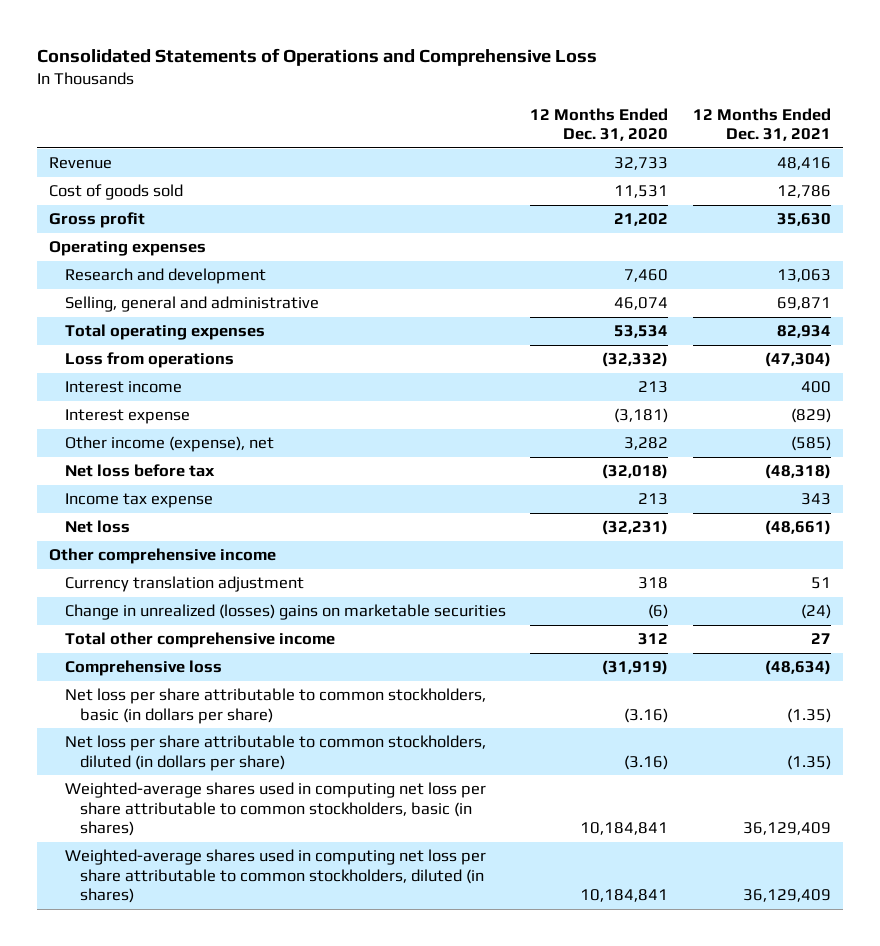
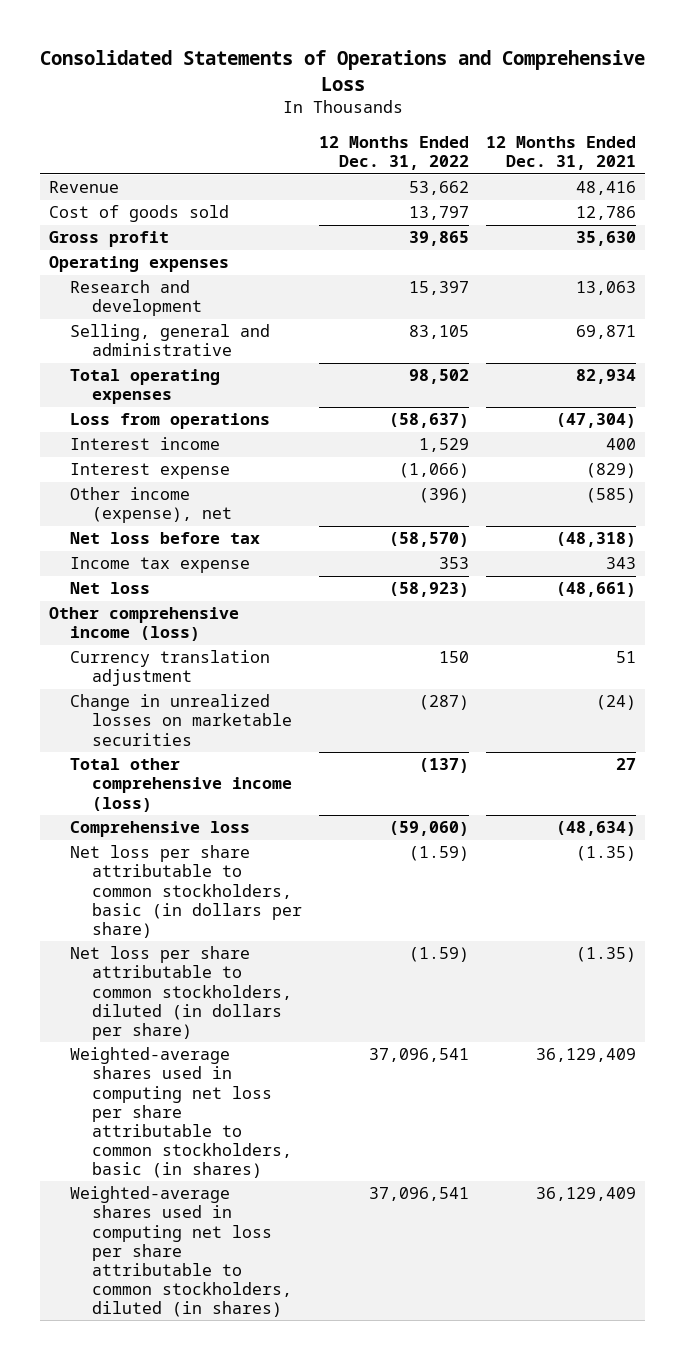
[530,107,669,142] 12 Months Ended Dec. 31, 2020 -> none
none -> [319,135,470,171] 12 Months Ended Dec. 31, 2022
[49,548,277,565] Other comprehensive income -> [48,607,239,642] Other comprehensive income (loss)
[64,604,506,621] Change in unrealized (losses) gains on marketable securities -> [70,694,292,746] Change in unrealized losses on marketable securities
[64,632,335,649] Total other comprehensive income -> [70,758,292,812] Total other comprehensive income (loss)

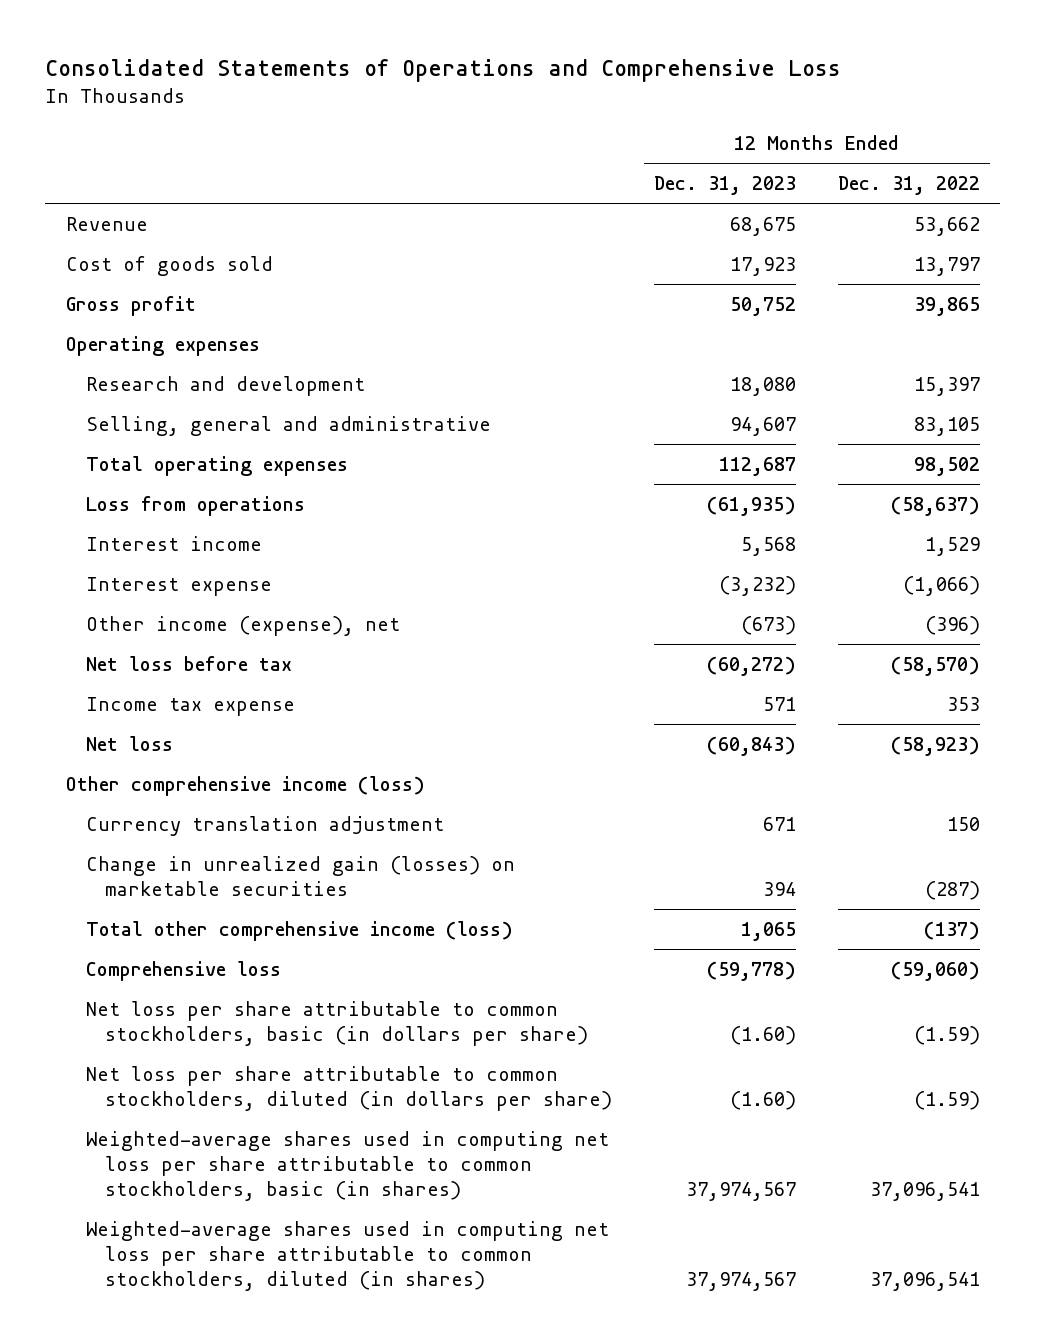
[486,135,637,171] 12 Months Ended Dec. 31, 2021 -> none
none -> [653,176,796,196] Dec. 31, 2023
[70,694,292,746] Change in unrealized losses on marketable securities -> [85,855,515,896] Change in unrealized gain (losses) on marketable securities

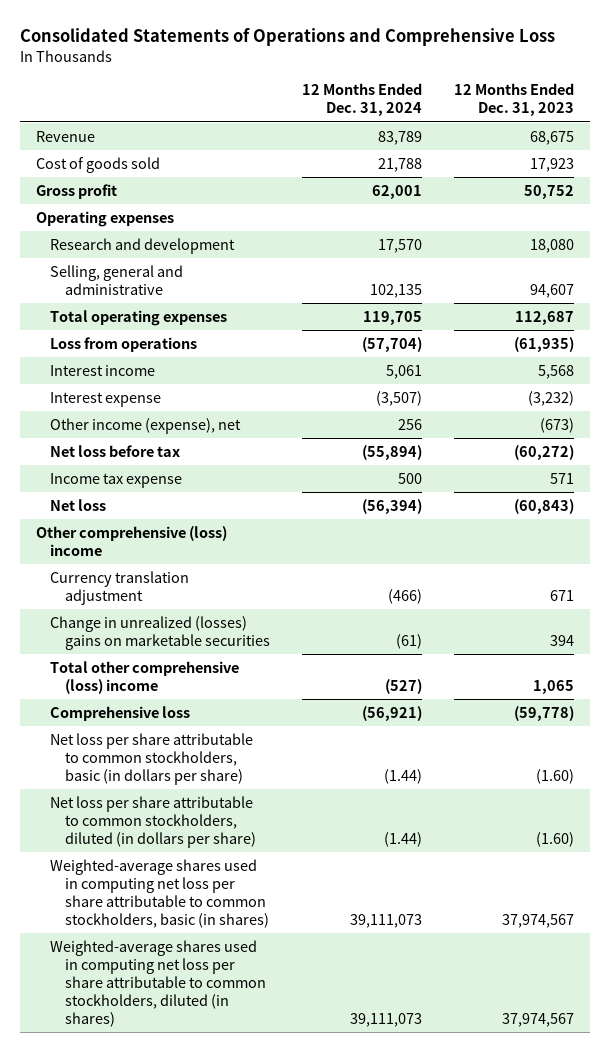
[837,176,980,196] Dec. 31, 2022 -> none
none -> [301,83,422,117] 12 Months Ended Dec. 31, 2024
[66,775,426,796] Other comprehensive income (loss) -> [35,525,227,556] Other comprehensive (loss) income
[85,855,515,896] Change in unrealized gain (losses) on marketable securities -> [50,615,270,650] Change in unrealized (losses) gains on marketable securities
[85,920,513,941] Total other comprehensive income (loss) -> [50,660,240,694] Total other comprehensive (loss) income

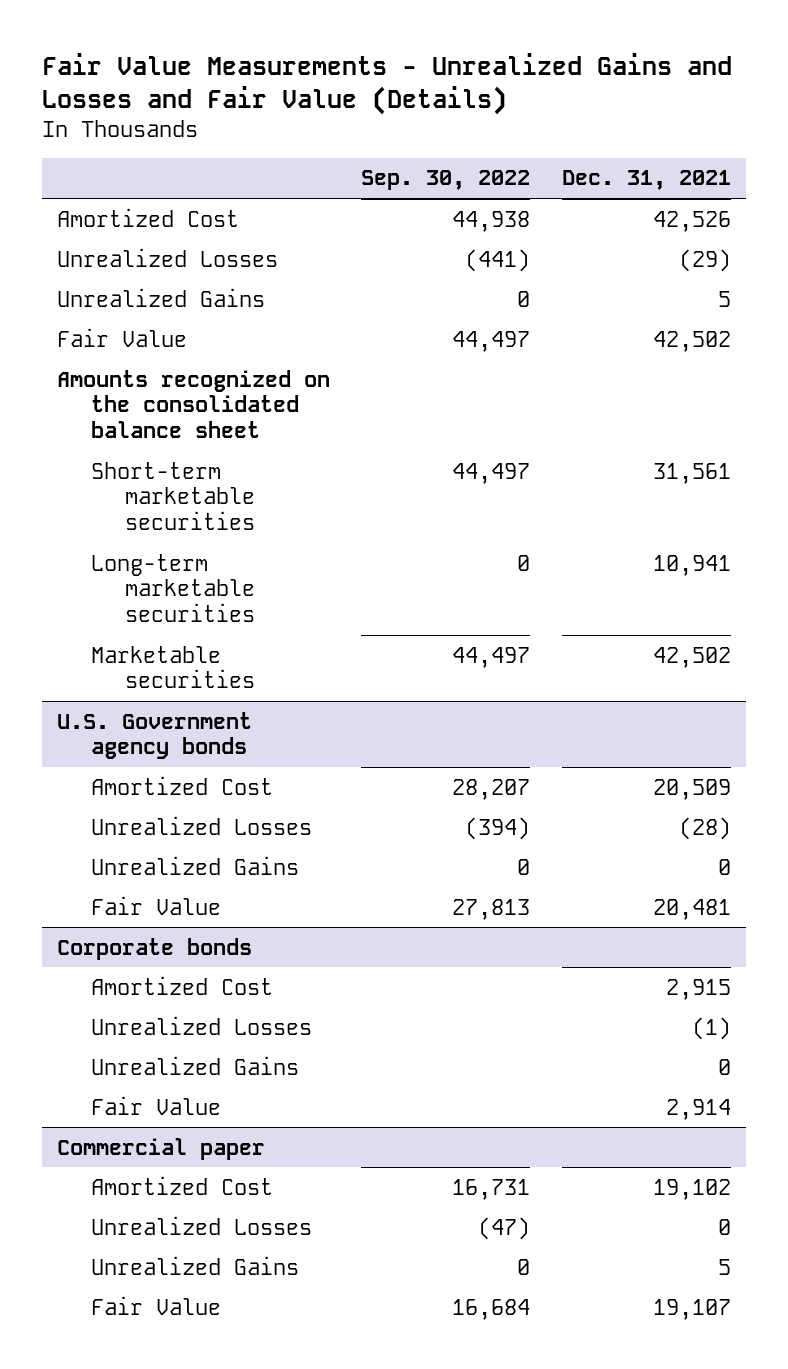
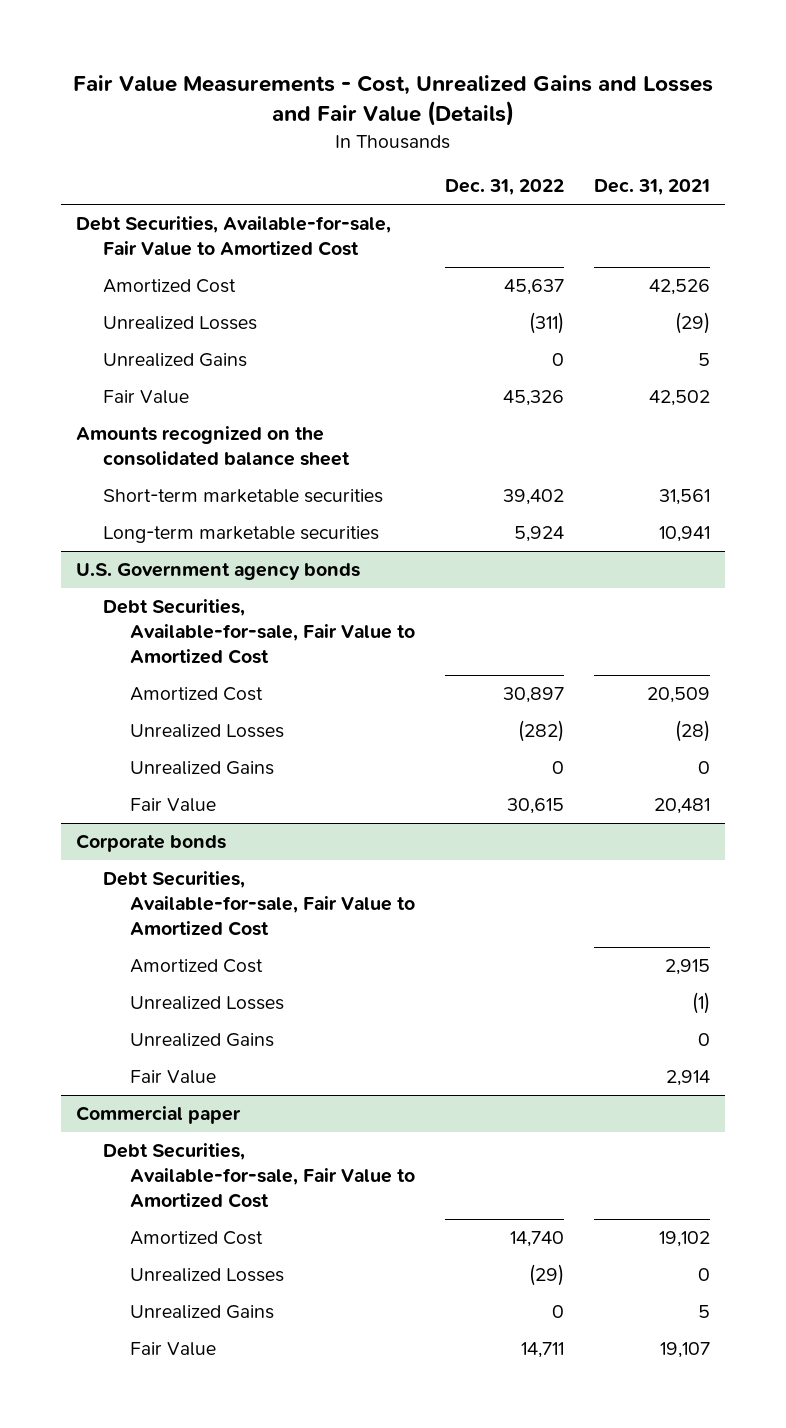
[41,52,732,115] Fair Value Measurements - Unrealized Gains and Losses and Fair Value (Details) -> [73,75,714,127] Fair Value Measurements - Cost, Unrealized Gains and Losses and Fair Value (Details)
[361,170,531,191] Sep. 30, 2022 -> none
none -> [444,179,564,196] Dec. 31, 2022
none -> [76,216,392,256] Debt Securities, Available-for-sale, Fair Value to Amortized Cost
[91,645,256,689] Marketable securities -> none
none -> [103,599,415,664] Debt Securities, Available-for-sale, Fair Value to Amortized Cost
none -> [103,871,415,936] Debt Securities, Available-for-sale, Fair Value to Amortized Cost
none -> [103,1143,415,1208] Debt Securities, Available-for-sale, Fair Value to Amortized Cost

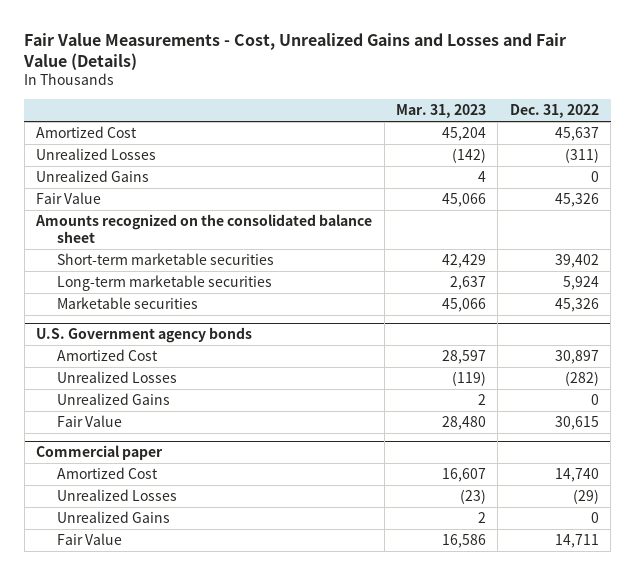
[594,179,711,196] Dec. 31, 2021 -> none
none -> [396,104,487,119] Mar. 31, 2023
[76,216,392,256] Debt Securities, Available-for-sale, Fair Value to Amortized Cost -> none
none -> [57,296,199,309] Marketable securities
[103,599,415,664] Debt Securities, Available-for-sale, Fair Value to Amortized Cost -> none
[76,834,227,853] Corporate bonds -> none
[103,871,415,936] Debt Securities, Available-for-sale, Fair Value to Amortized Cost -> none
[129,959,263,974] Amortized Cost -> none
[129,996,284,1011] Unrealized Losses -> none
[129,1033,274,1048] Unrealized Gains -> none
[129,1070,216,1085] Fair Value -> none
[103,1143,415,1208] Debt Securities, Available-for-sale, Fair Value to Amortized Cost -> none

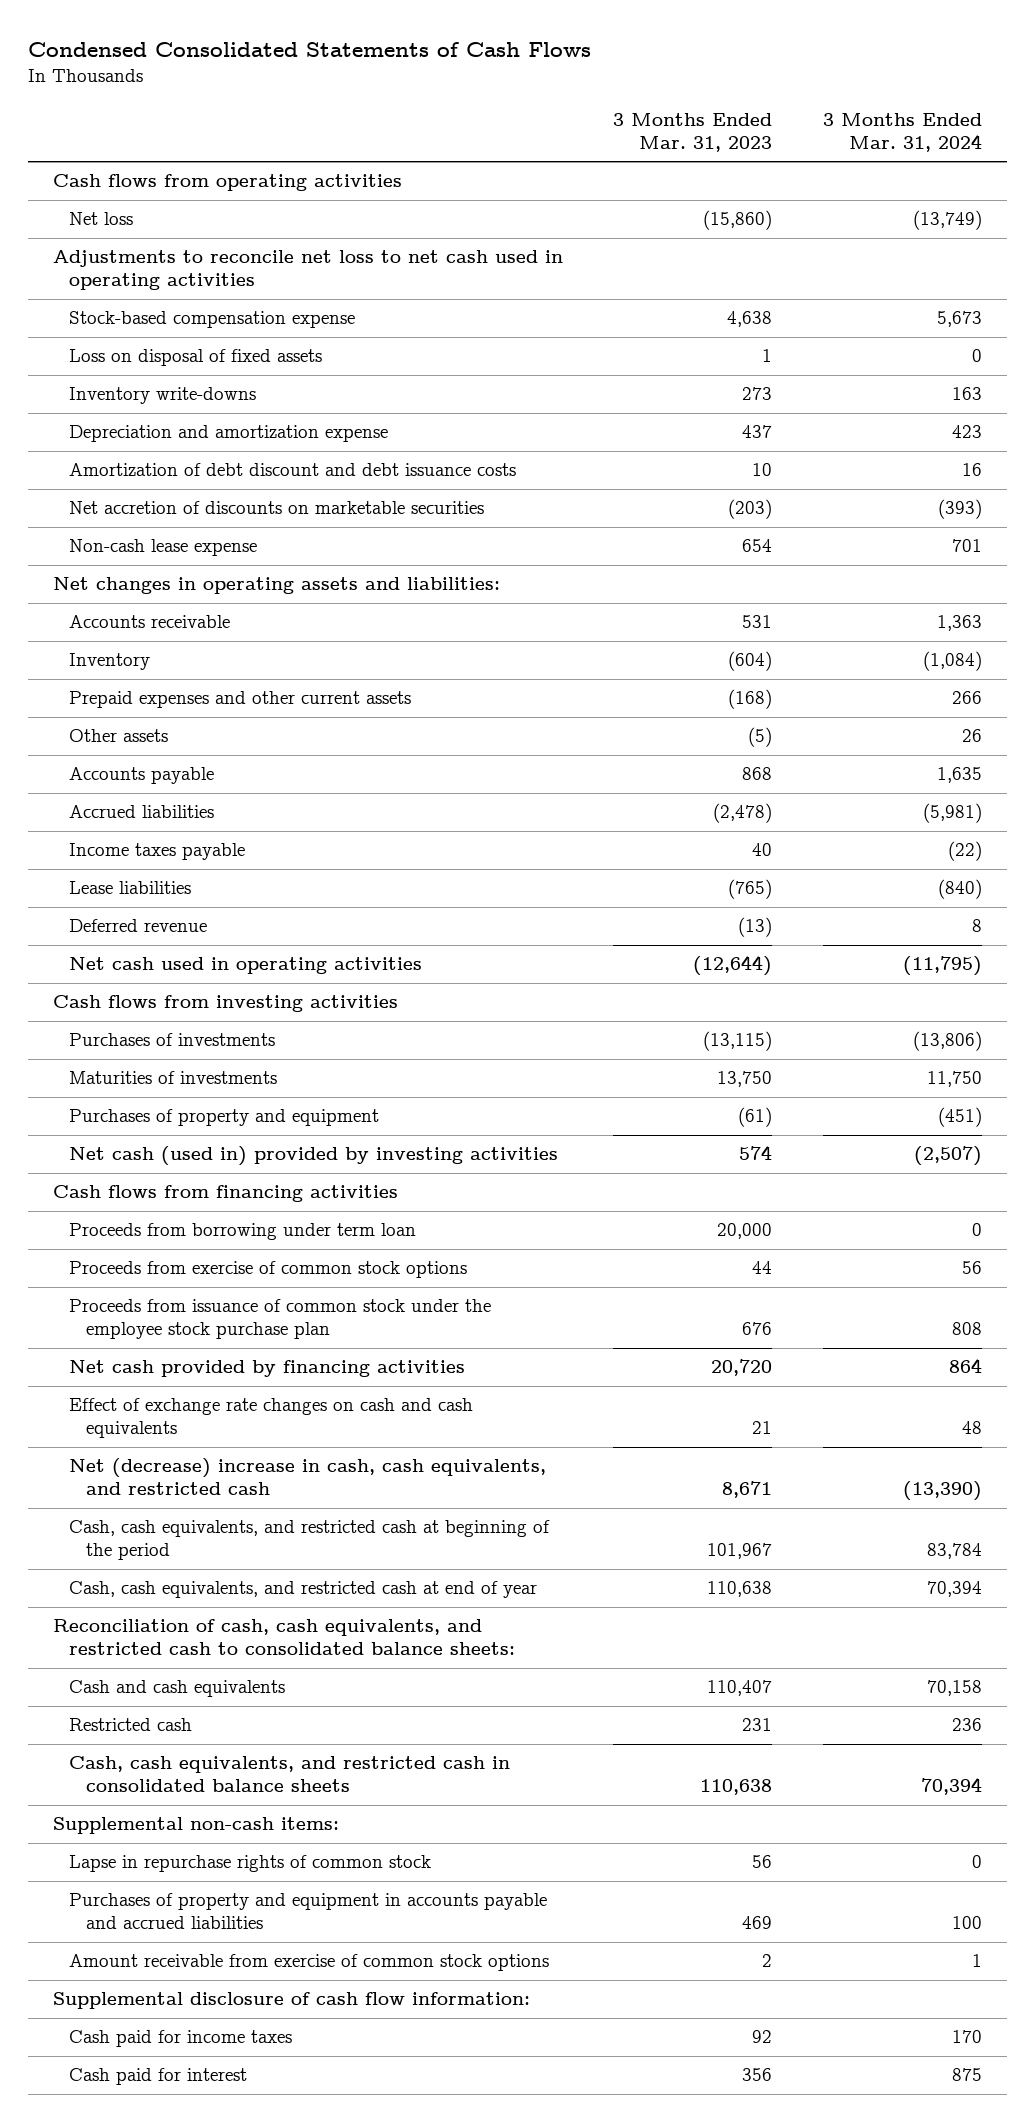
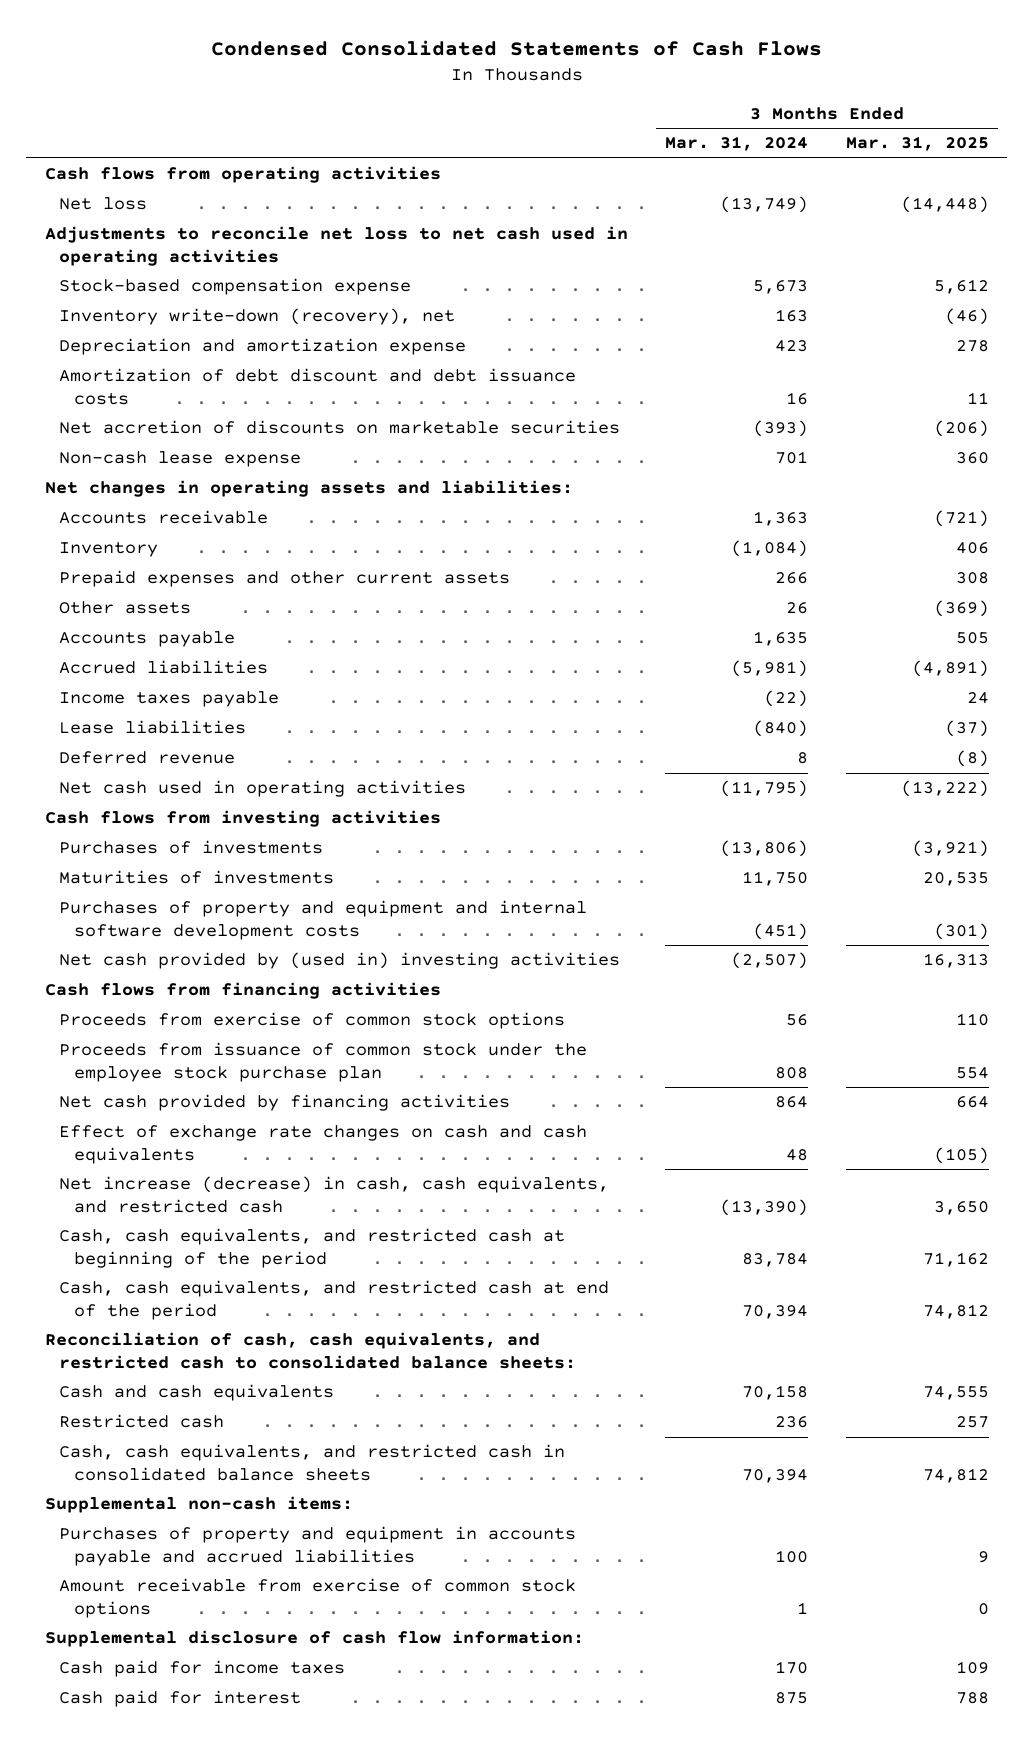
[613,112,773,153] 3 Months Ended Mar. 31, 2023 -> none
none -> [845,136,989,152] Mar. 31, 2025
[69,349,323,367] Loss on disposal of fixed assets -> none
[69,387,257,405] Inventory write-downs -> [59,308,456,326] Inventory write-down (recovery), net
[69,1109,380,1127] Purchases of property and equipment -> [59,900,588,940] Purchases of property and equipment and internal software development costs
[69,1146,559,1167] Net cash (used in) provided by investing activities -> [59,952,621,970] Net cash provided by (used in) investing activities
[69,1223,417,1241] Proceeds from borrowing under term loan -> none
[69,1458,547,1496] Net (decrease) increase in cash, cash equivalents, and restricted cash -> [59,1176,610,1213] Net increase (decrease) in cash, cash equivalents, and restricted cash
[69,1581,538,1599] Cash, cash equivalents, and restricted cash at end of year -> [59,1280,610,1320] Cash, cash equivalents, and restricted cash at end of the period
[69,1855,432,1873] Lapse in repurchase rights of common stock -> none

